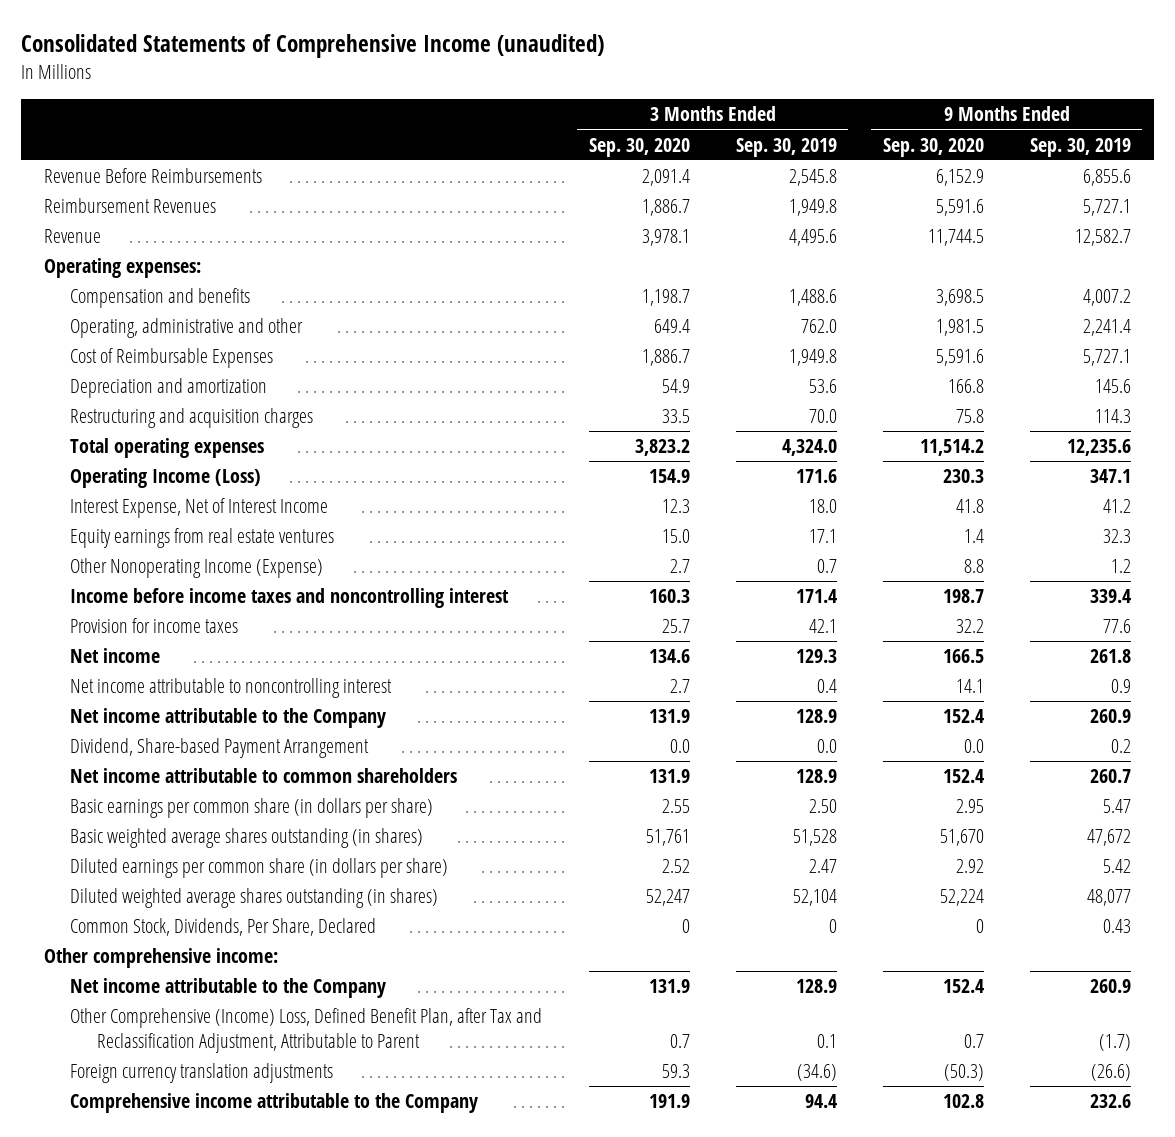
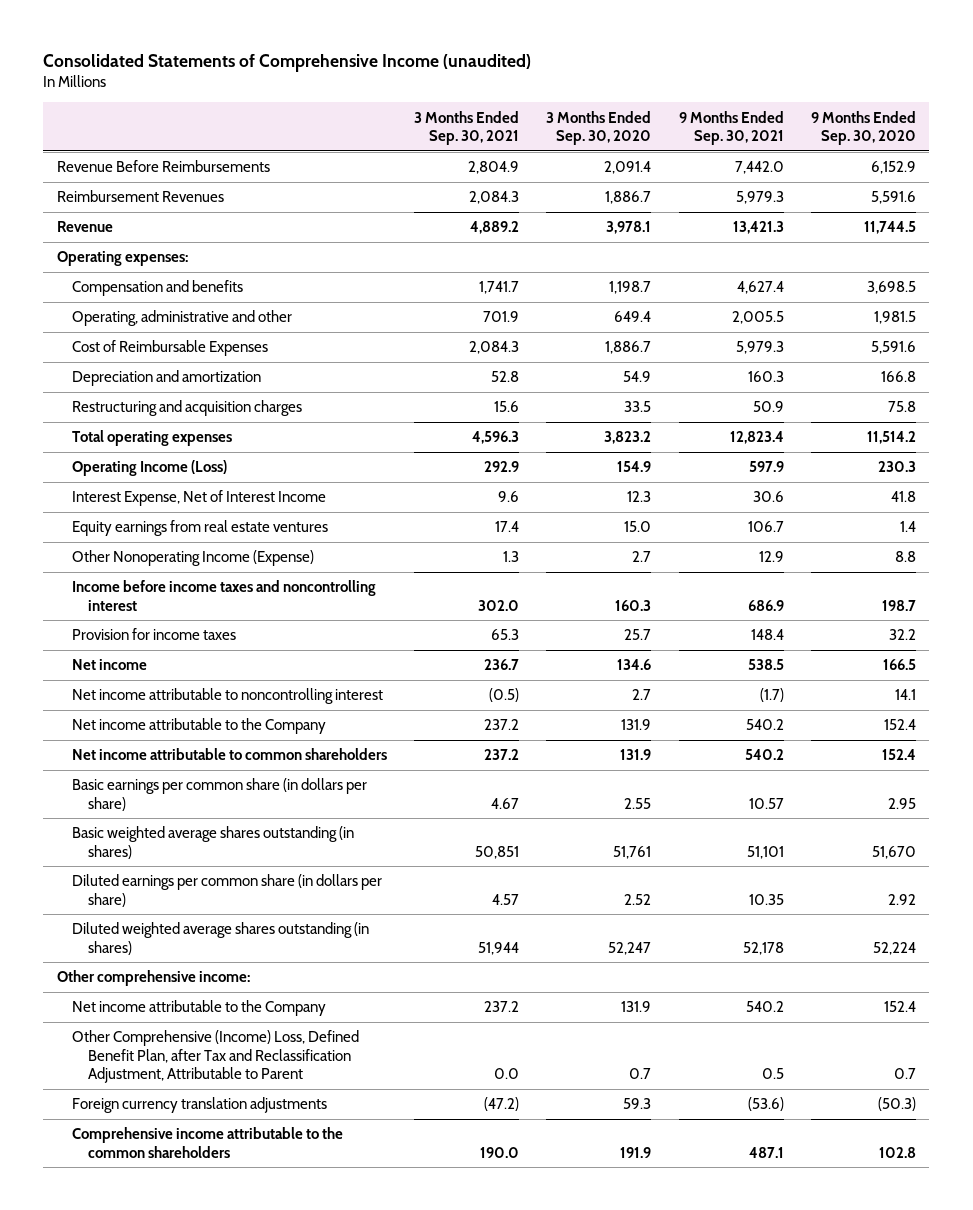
[735,137,837,157] Sep. 30, 2019 -> none
[1029,137,1131,157] Sep. 30, 2019 -> none
none -> [414,110,520,146] 3 Months Ended Sep. 30, 2021
none -> [678,110,784,146] 9 Months Ended Sep. 30, 2021
[70,738,370,759] Dividend, Share-based Payment Arrangement -> none
[70,918,377,937] Common Stock, Dividends, Per Share, Declared -> none
[70,1093,479,1114] Comprehensive income attributable to the Company -> [72,1127,344,1158] Comprehensive income attributable to the common shareholders

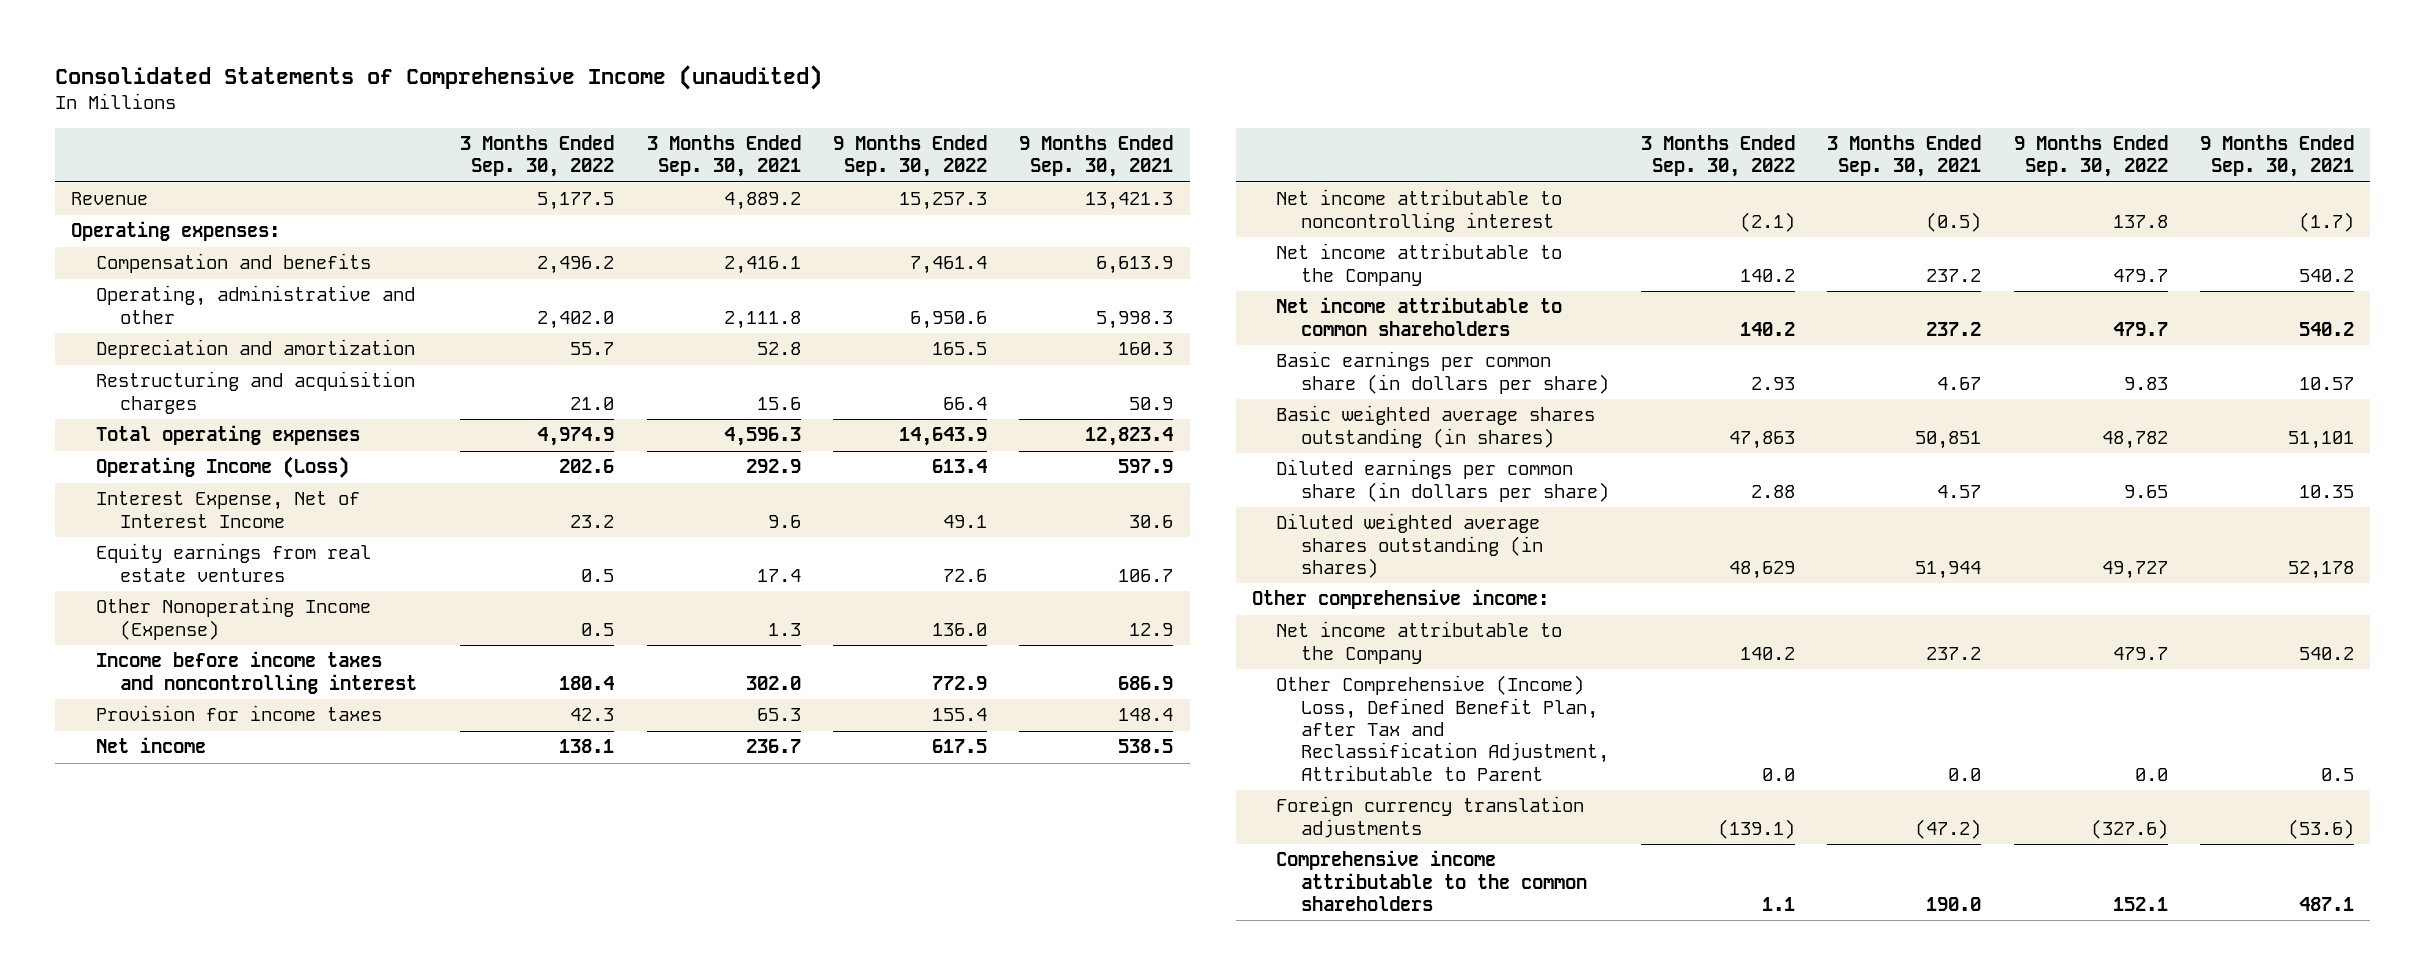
[546,110,652,146] 3 Months Ended Sep. 30, 2020 -> none
[810,110,916,146] 9 Months Ended Sep. 30, 2020 -> none
none -> [460,134,615,178] 3 Months Ended Sep. 30, 2022
none -> [833,134,988,178] 9 Months Ended Sep. 30, 2022
[56,160,270,173] Revenue Before Reimbursements -> none
[56,190,224,203] Reimbursement Revenues -> none
[72,340,269,357] Cost of Reimbursable Expenses -> none
[479,281,520,295] 1,741.7 -> [723,256,801,275] 2,416.1
[736,281,784,295] 4,627.4 -> [1096,256,1174,275] 6,613.9
[483,311,520,323] 701.9 -> [723,310,801,329] 2,111.8
[731,311,784,325] 2,005.5 -> [1096,310,1174,329] 5,998.3

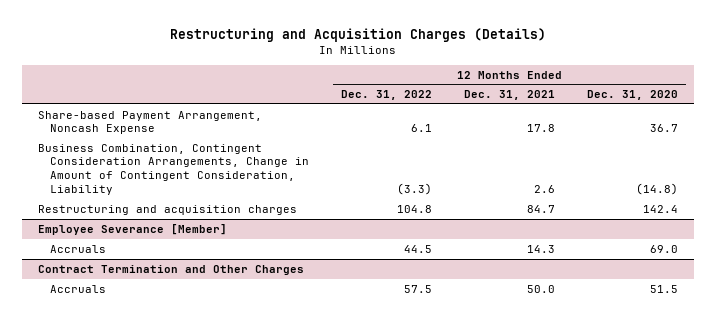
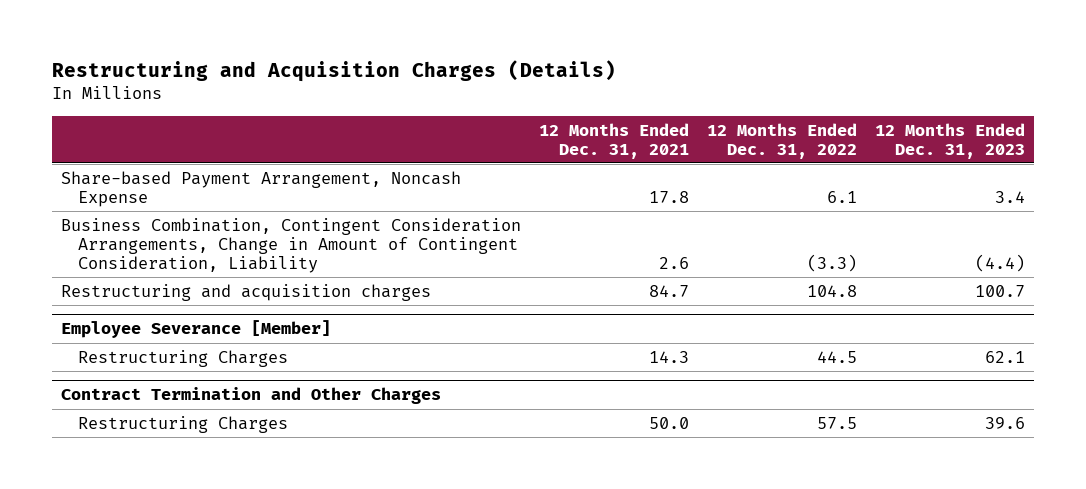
[587,90,679,101] Dec. 31, 2020 -> none
none -> [874,122,1025,159] 12 Months Ended Dec. 31, 2023
[50,244,107,253] Accruals -> [78,349,289,367] Restructuring Charges
[50,284,107,293] Accruals -> [78,415,289,433] Restructuring Charges

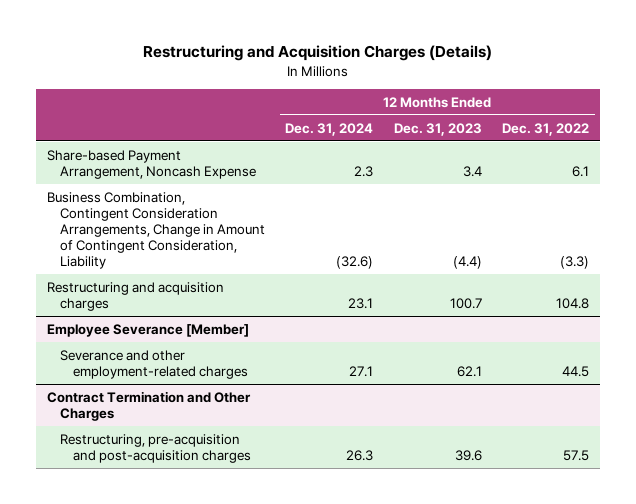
[538,122,689,159] 12 Months Ended Dec. 31, 2021 -> none
none -> [285,122,374,136] Dec. 31, 2024
[78,349,289,367] Restructuring Charges -> [59,349,249,379] Severance and other employment-related charges
[78,415,289,433] Restructuring Charges -> [59,433,252,463] Restructuring, pre-acquisition and post-acquisition charges

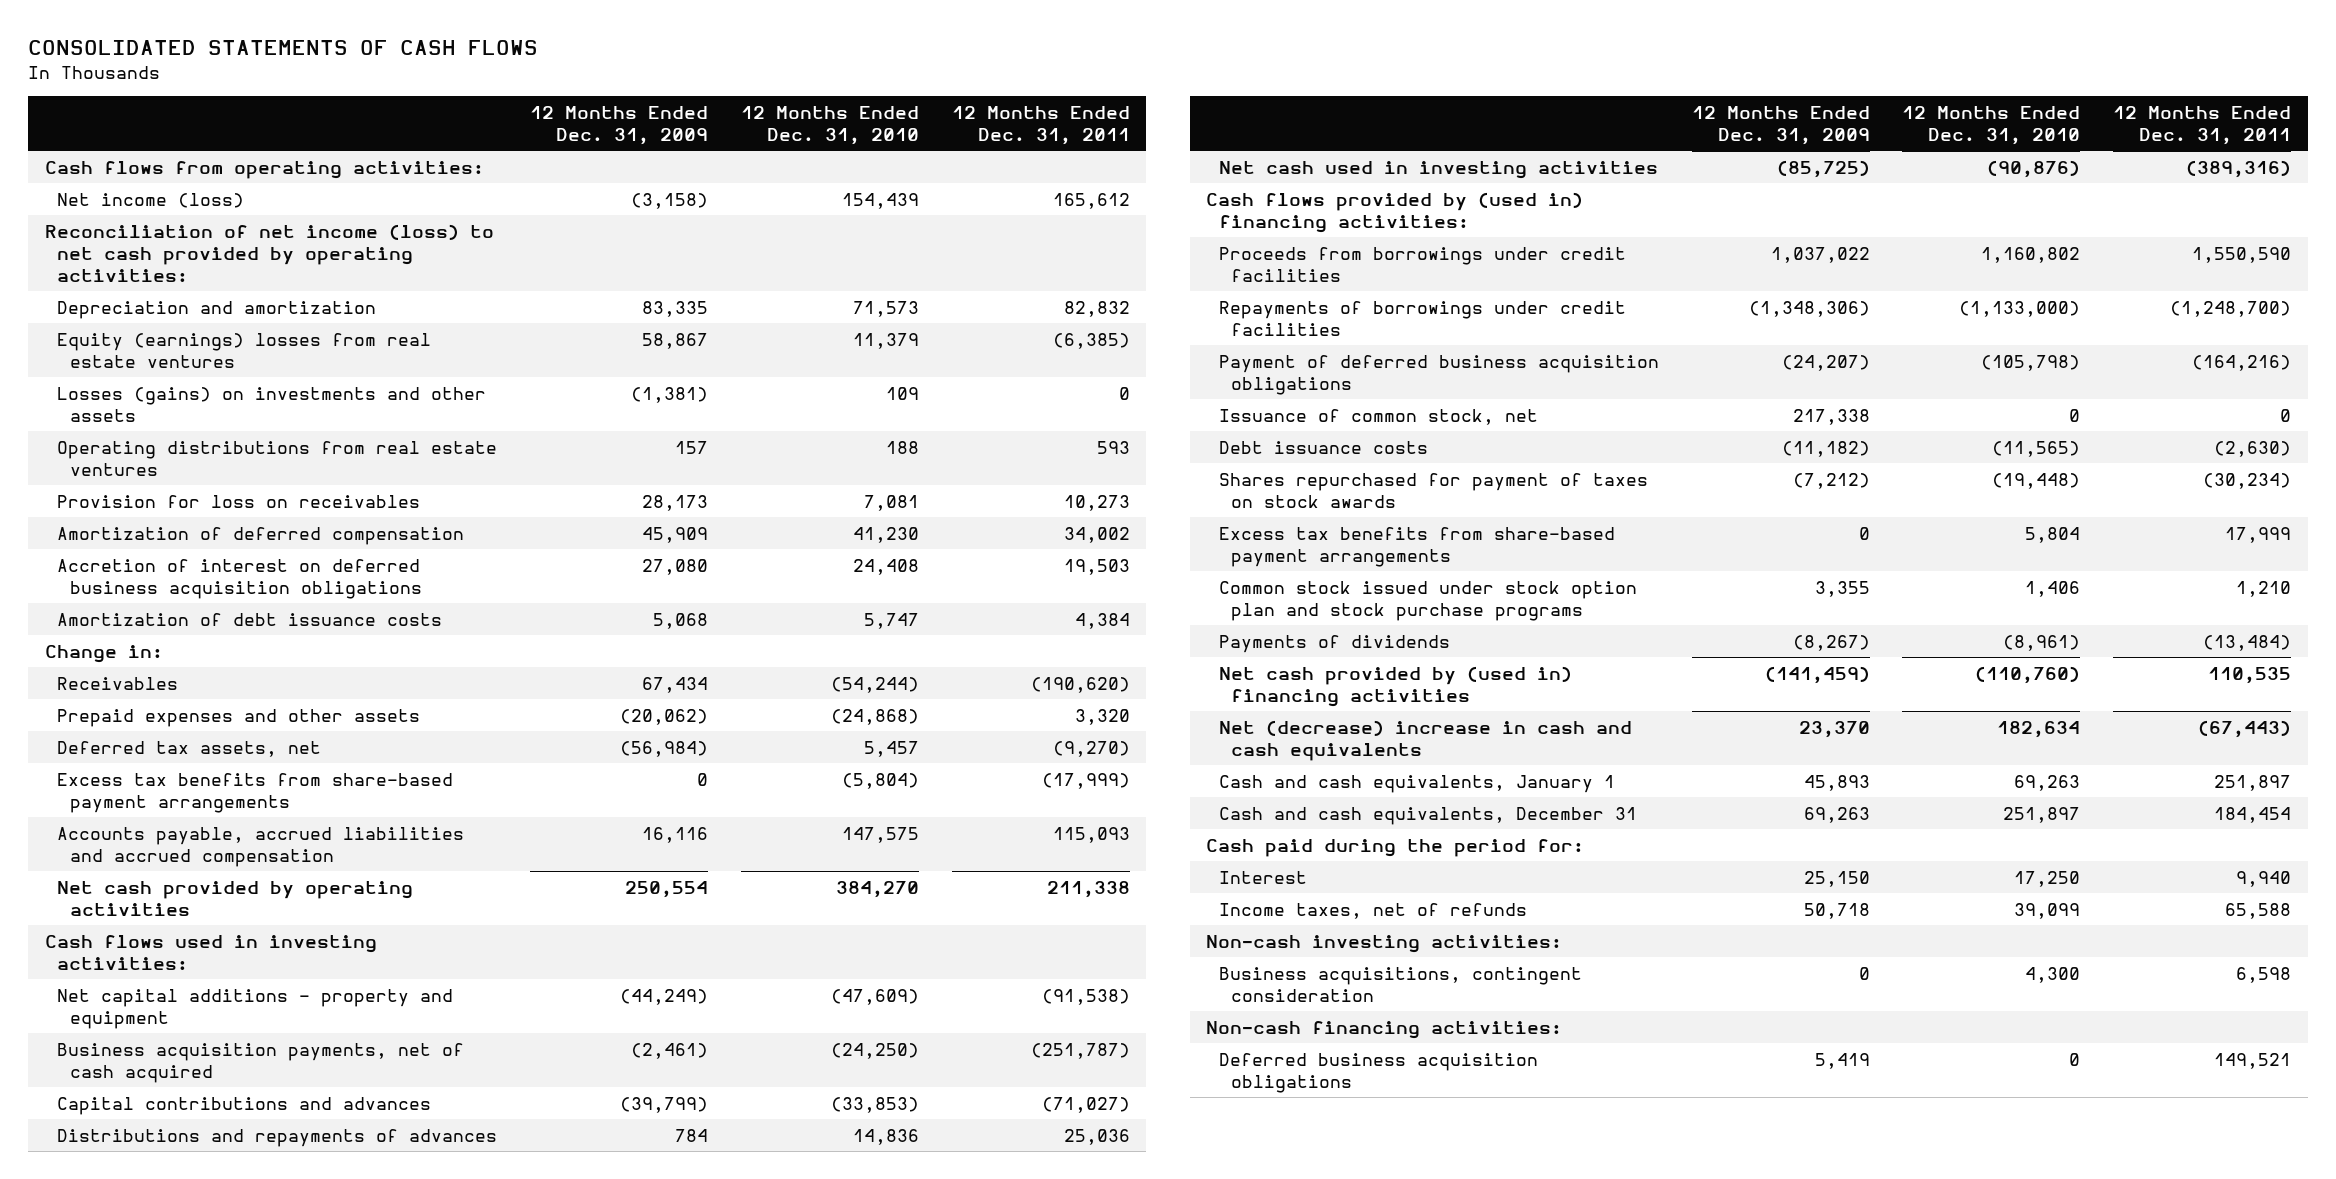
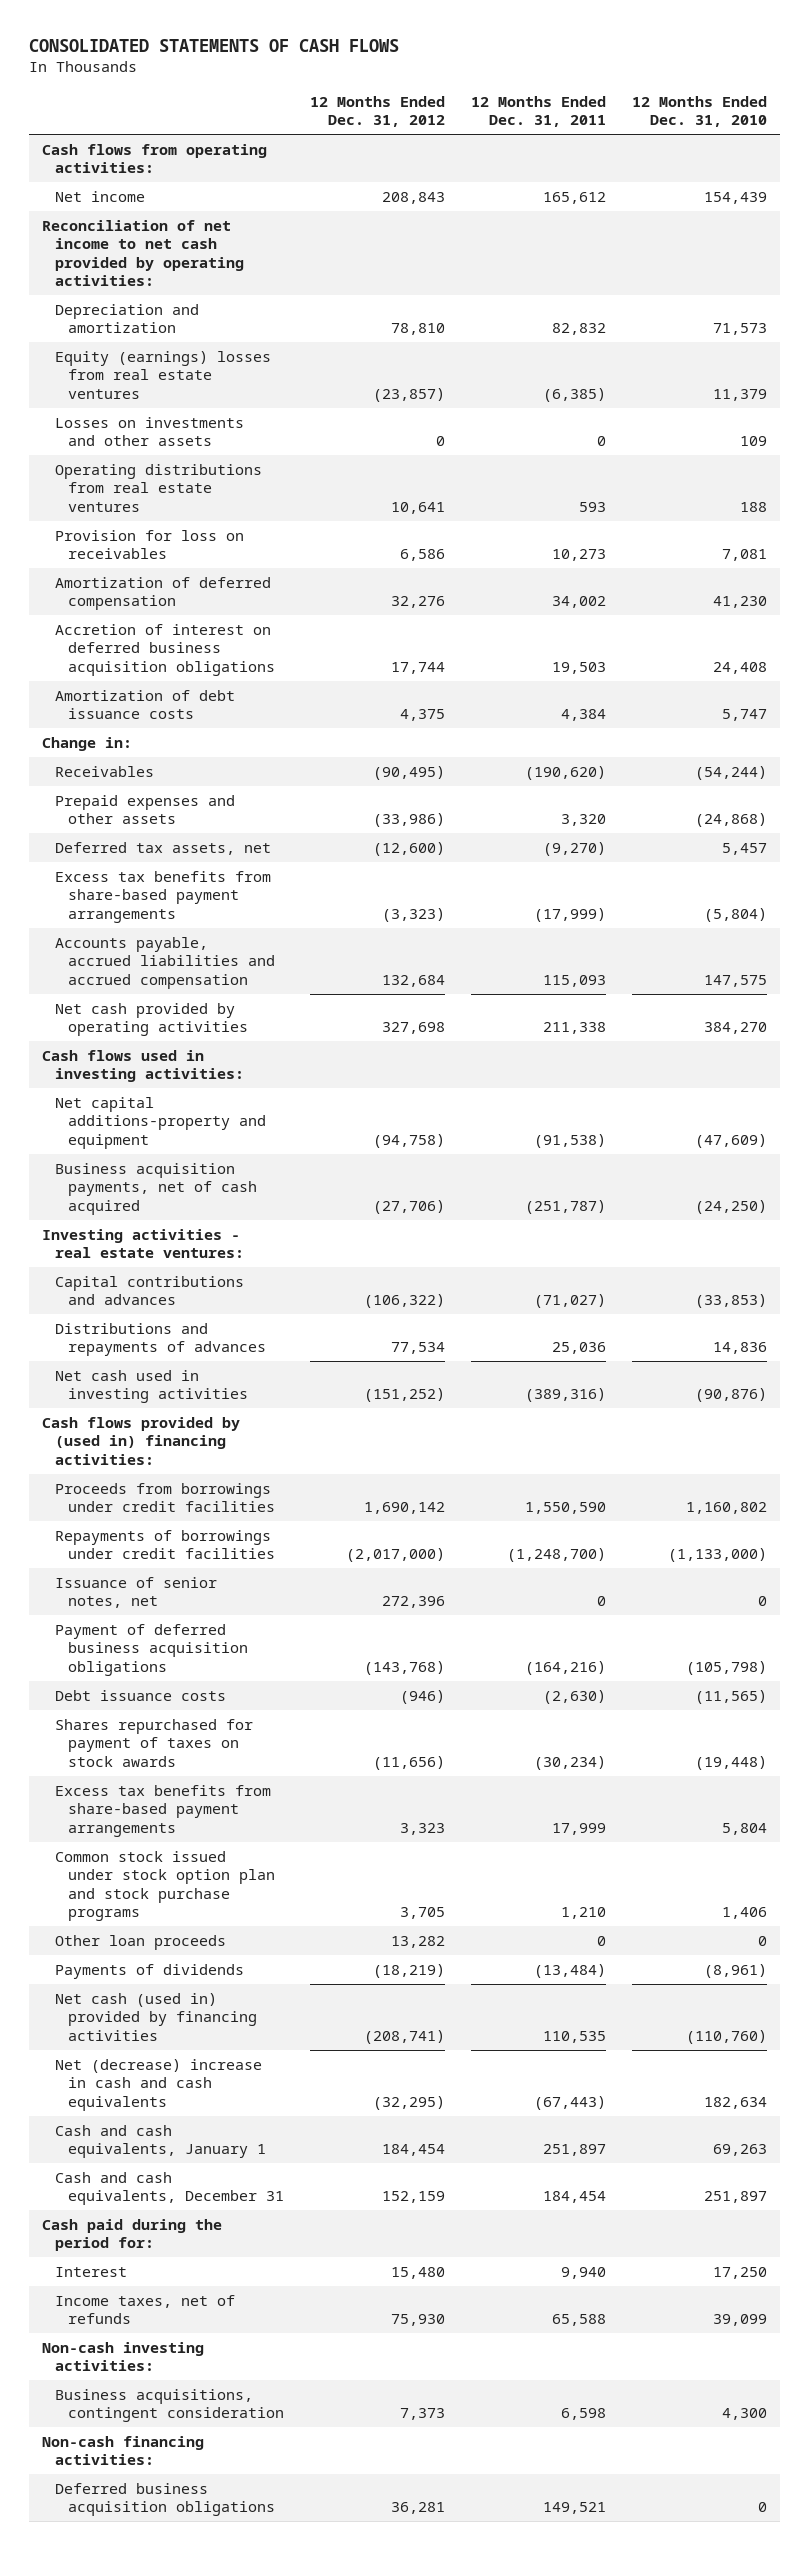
[530,106,709,145] 12 Months Ended Dec. 31, 2009 -> none
none -> [309,96,445,128] 12 Months Ended Dec. 31, 2012
[57,192,245,208] Net income (loss) -> [54,190,145,202] Net income
[44,223,494,282] Reconciliation of net income (loss) to net cash provided by operating activities: -> [41,219,244,287] Reconciliation of net income to net cash provided by operating activities:
[57,386,487,422] Losses (gains) on investments and other assets -> [54,416,244,447] Losses on investments and other assets
[57,988,454,1029] Net capital additions - property and equipment -> [54,1096,266,1149] Net capital additions-property and equipment
none -> [41,1228,244,1259] Investing activities - real estate ventures:
none -> [54,1576,217,1609] Issuance of senior notes, net
[1218,408,1538,425] Issuance of common stock, net -> none
none -> [54,1934,226,1950] Other loan proceeds
[1218,665,1572,707] Net cash provided by (used in) financing activities -> [54,1992,257,2041] Net cash (used in) provided by financing activities

